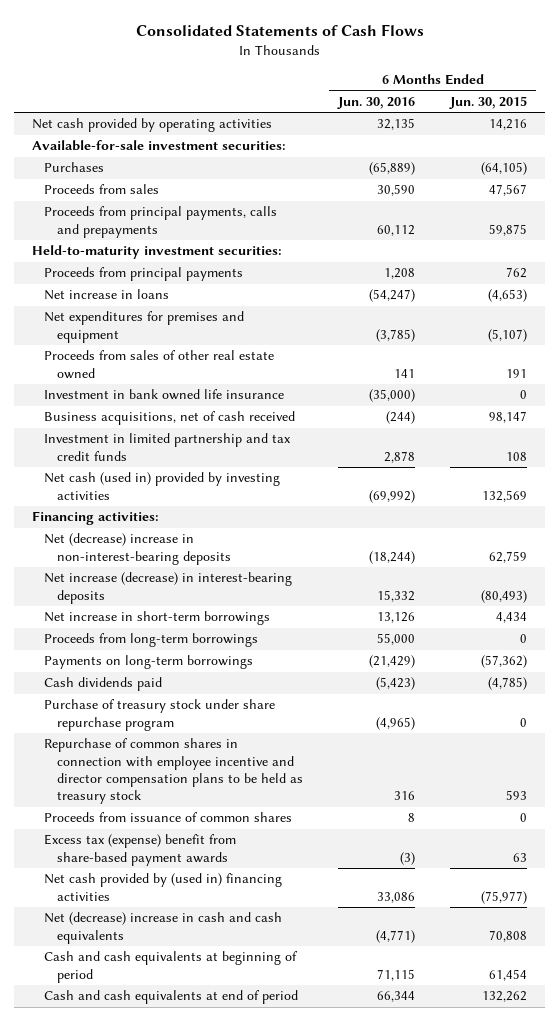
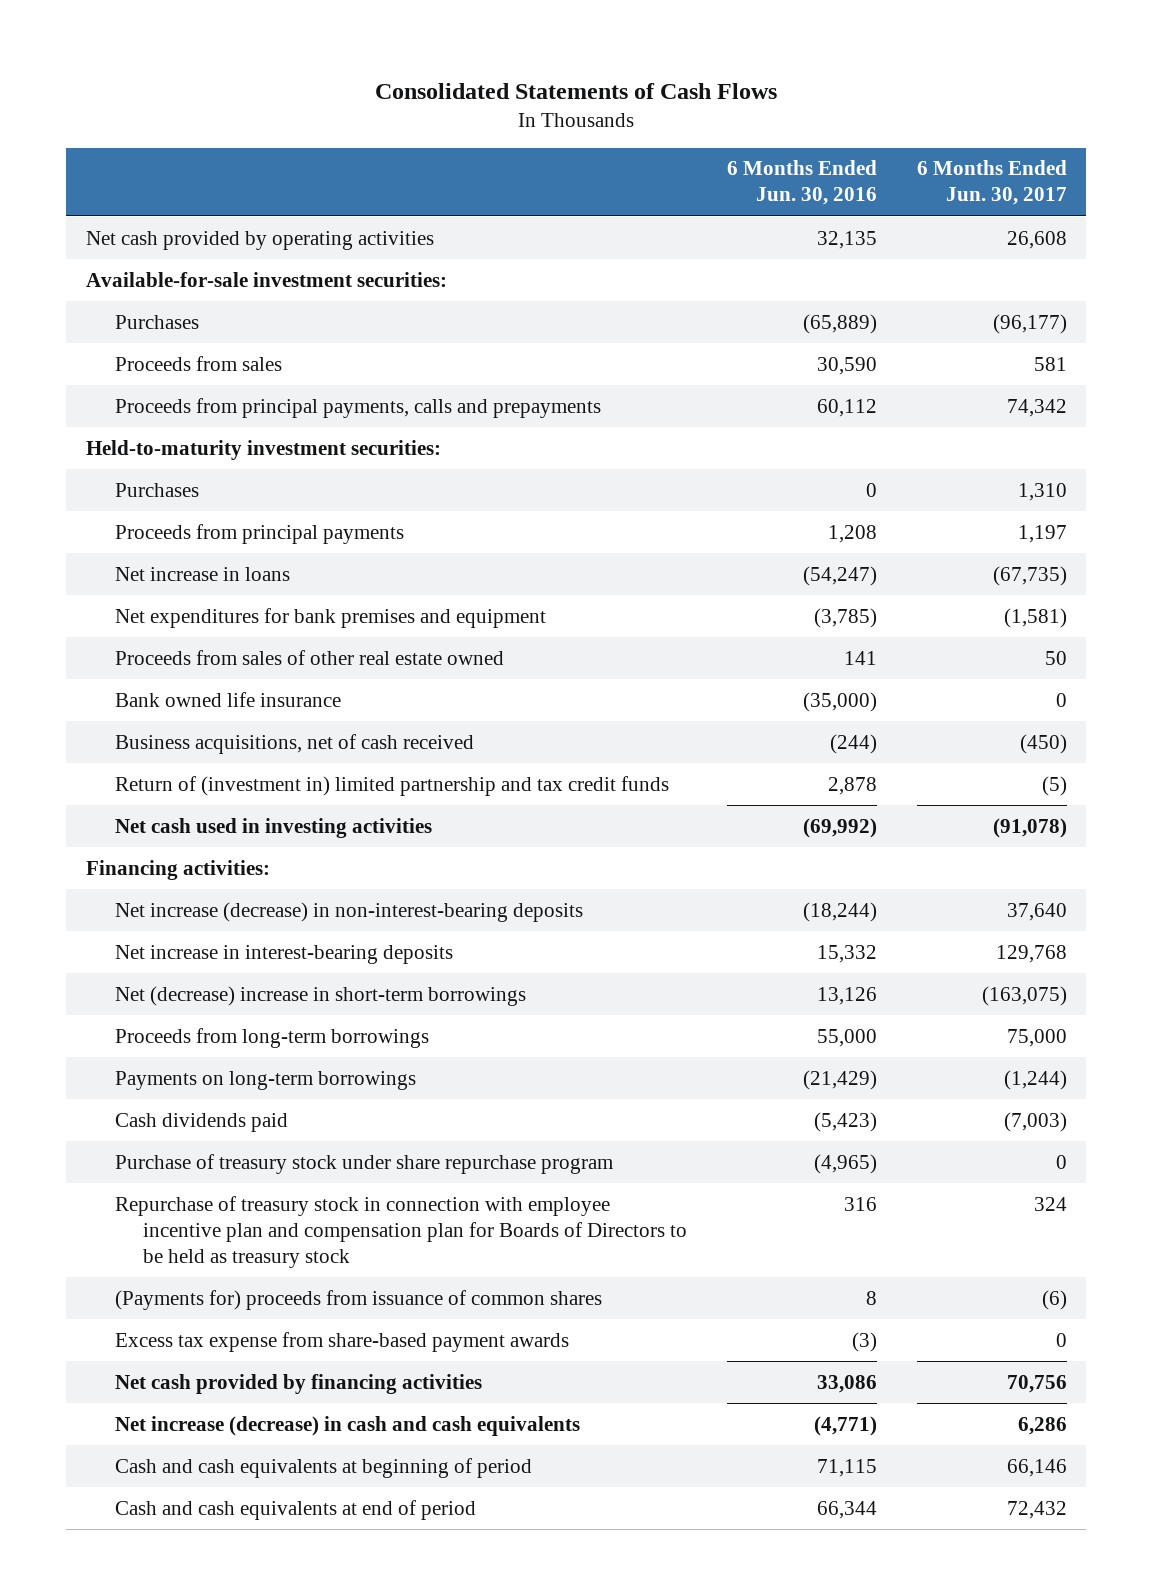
[449,96,528,110] Jun. 30, 2015 -> none
none -> [916,160,1067,206] 6 Months Ended Jun. 30, 2017
none -> [114,482,199,497] Purchases
[44,311,245,343] Net expenditures for premises and equipment -> [114,607,546,628] Net expenditures for bank premises and equipment
[44,389,285,401] Investment in bank owned life insurance -> [114,691,341,707] Bank owned life insurance
[44,433,292,461] Investment in limited partnership and tax credit funds -> [114,775,669,796] Return of (investment in) limited partnership and tax credit funds
[44,472,281,500] Net cash (used in) provided by investing activities -> [114,817,432,838] Net cash used in investing activities
[44,533,232,565] Net (decrease) increase in non-interest-bearing deposits -> [114,901,583,922] Net increase (decrease) in non-interest-bearing deposits
[44,572,293,604] Net increase (decrease) in interest-bearing deposits -> [114,944,453,964] Net increase in interest-bearing deposits
[44,611,271,626] Net increase in short-term borrowings -> [114,985,526,1006] Net (decrease) increase in short-term borrowings
[44,738,304,805] Repurchase of common shares in connection with employee incentive and director compensation plans to be held as treasury stock -> [114,1195,688,1268] Repurchase of treasury stock in connection with employee incentive plan and compensation plan for Boards of Directors to be held as treasury stock
[44,812,293,823] Proceeds from issuance of common shares -> [114,1289,602,1310] (Payments for) proceeds from issuance of common shares
[44,834,237,866] Excess tax (expense) benefit from share-based payment awards -> [114,1331,569,1352] Excess tax expense from share-based payment awards
[44,873,283,901] Net cash provided by (used in) financing activities -> [114,1373,482,1394] Net cash provided by financing activities
[44,912,283,944] Net (decrease) increase in cash and cash equivalents -> [114,1415,580,1436] Net increase (decrease) in cash and cash equivalents

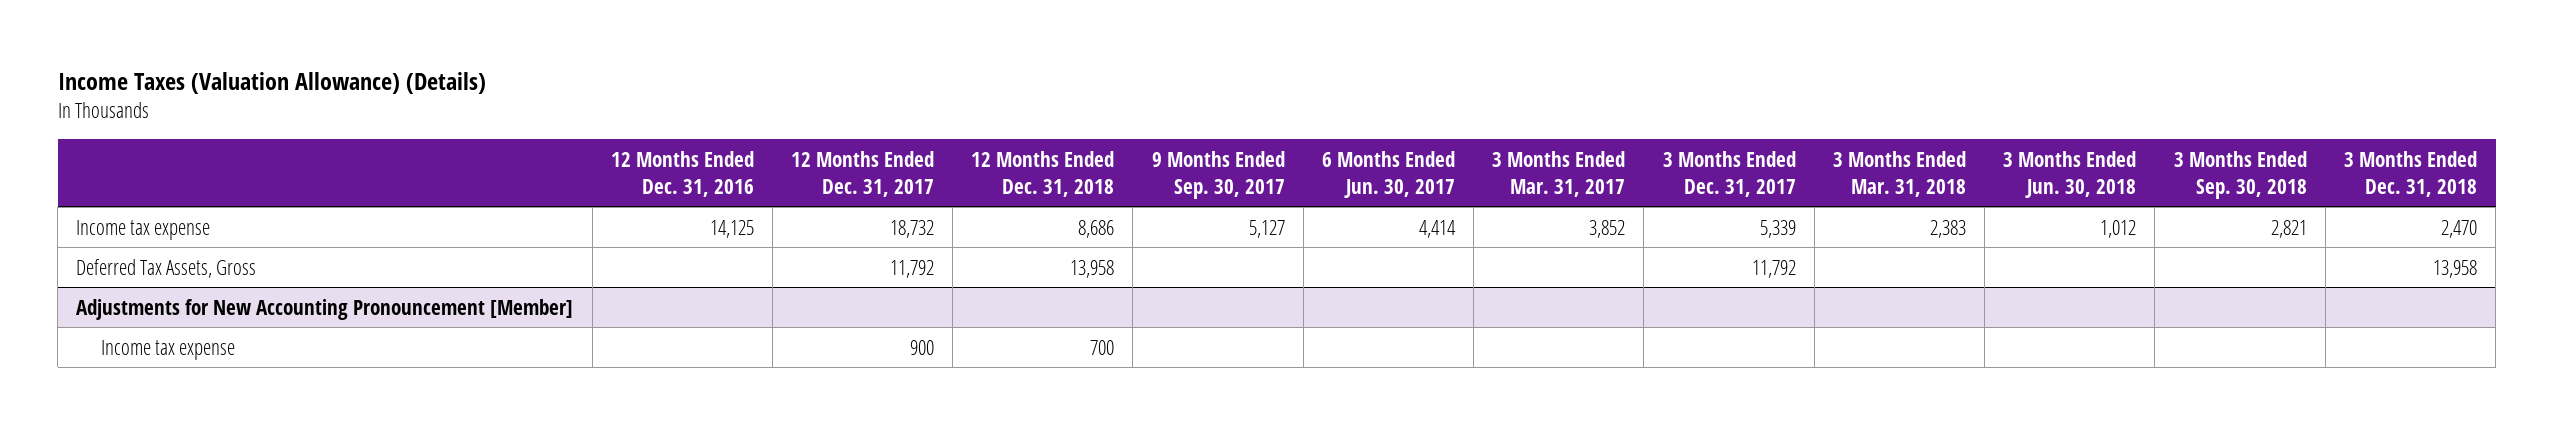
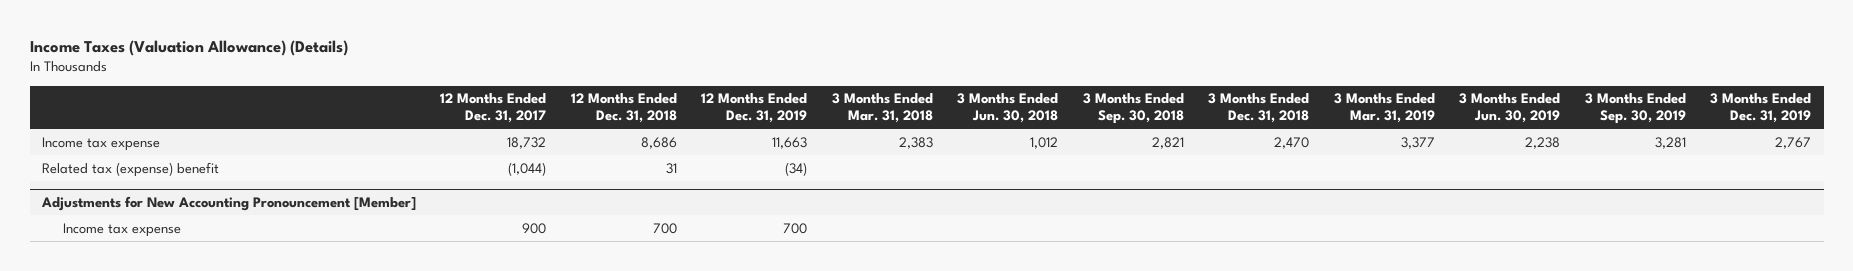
[610,150,754,197] 12 Months Ended Dec. 31, 2016 -> none
[1151,150,1285,199] 9 Months Ended Sep. 30, 2017 -> none
[1321,150,1455,198] 6 Months Ended Jun. 30, 2017 -> none
[1492,150,1626,197] 3 Months Ended Mar. 31, 2017 -> none
[1662,150,1796,197] 3 Months Ended Dec. 31, 2017 -> none
none -> [701,93,808,124] 12 Months Ended Dec. 31, 2019
none -> [1333,93,1435,124] 3 Months Ended Mar. 31, 2019
none -> [1459,93,1561,124] 3 Months Ended Jun. 30, 2019
none -> [1584,93,1686,125] 3 Months Ended Sep. 30, 2019
none -> [1710,93,1812,124] 3 Months Ended Dec. 31, 2019
[76,258,257,278] Deferred Tax Assets, Gross -> none
none -> [41,161,219,177] Related tax (expense) benefit

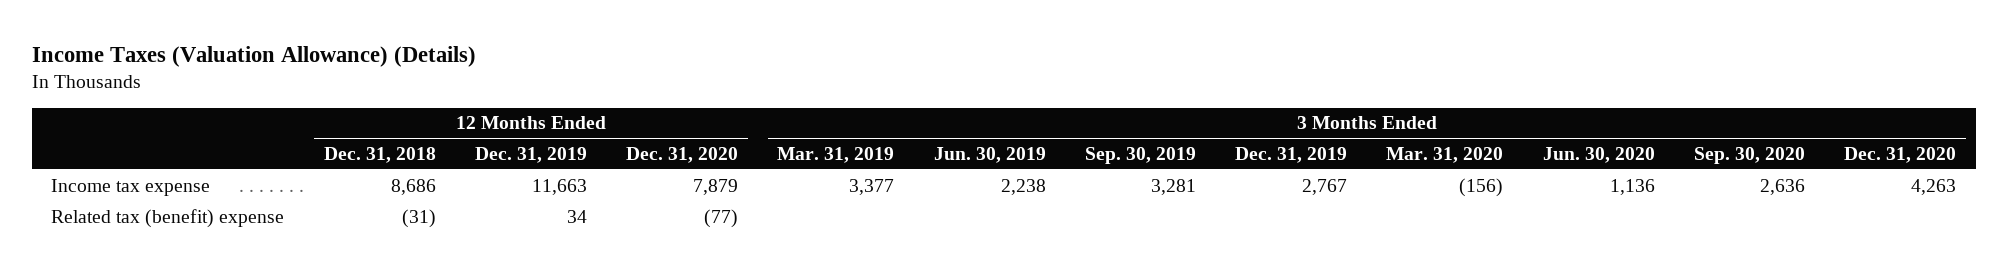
[440,93,547,124] 12 Months Ended Dec. 31, 2017 -> none
[831,93,933,124] 3 Months Ended Mar. 31, 2018 -> none
[957,93,1059,124] 3 Months Ended Jun. 30, 2018 -> none
[1082,93,1184,125] 3 Months Ended Sep. 30, 2018 -> none
[1208,93,1310,124] 3 Months Ended Dec. 31, 2018 -> none
none -> [626,146,739,163] Dec. 31, 2020
none -> [1386,146,1504,163] Mar. 31, 2020
none -> [1542,146,1655,163] Jun. 30, 2020
none -> [1693,146,1805,164] Sep. 30, 2020
none -> [1844,146,1957,163] Dec. 31, 2020
[40,195,416,211] Adjustments for New Accounting Pronouncement [Member] -> none
[63,222,182,237] Income tax expense -> none
[41,161,219,177] Related tax (expense) benefit -> [51,208,285,228] Related tax (benefit) expense
[665,162,677,174] 31 -> [401,208,436,228] (31)
[785,161,808,176] (34) -> [566,209,587,223] 34

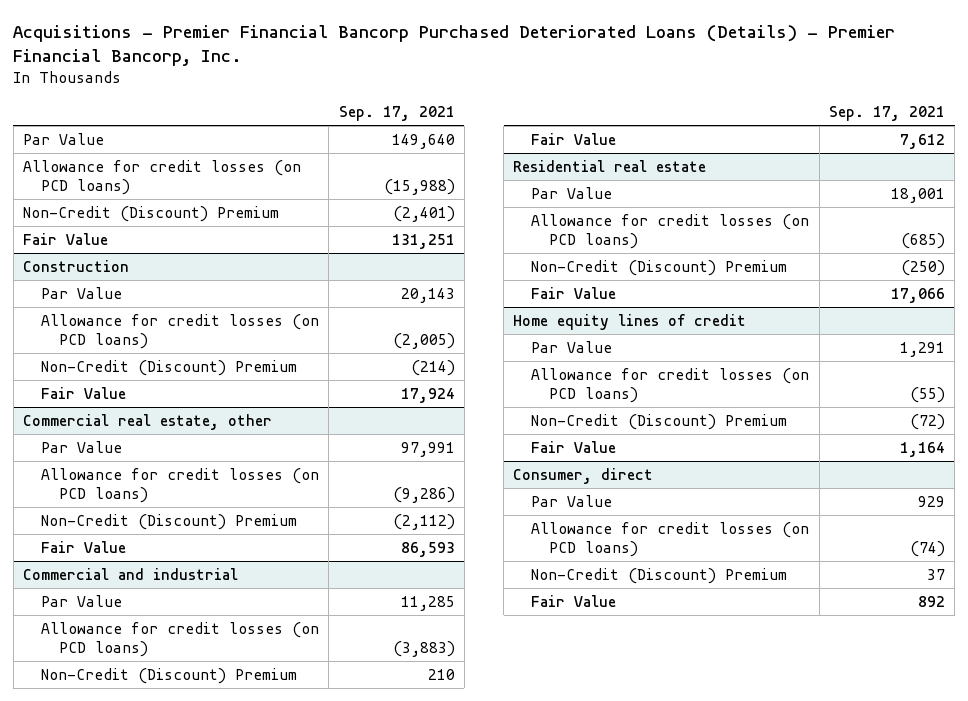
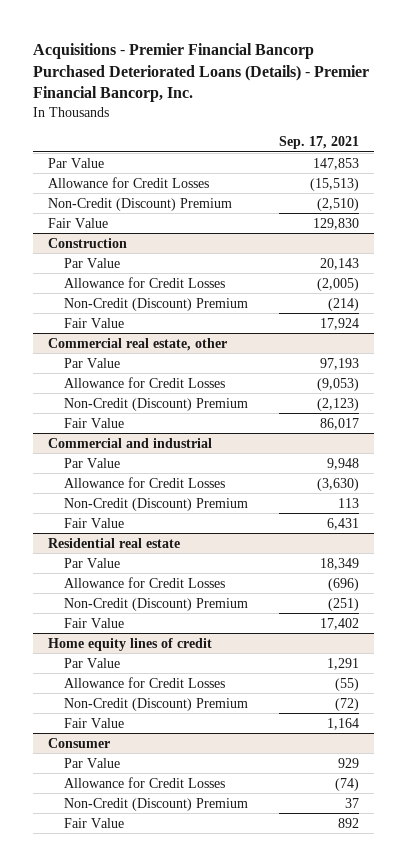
[391,133,455,149] 149,640 -> [312,157,359,170] 147,853
[23,159,302,195] Allowance for credit losses (on PCD loans) -> [48,176,210,188] Allowance for Credit Losses
[383,178,455,195] (15,988) -> [309,177,359,191] (15,513)
[392,205,455,222] (2,401) -> [316,197,359,211] (2,510)
[391,233,455,249] 131,251 -> [312,217,359,230] 129,830
[40,313,319,349] Allowance for credit losses (on PCD loans) -> [63,276,225,288] Allowance for Credit Losses
[400,441,455,457] 97,991 -> [319,357,359,370] 97,193
[40,467,319,503] Allowance for credit losses (on PCD loans) -> [63,376,225,388] Allowance for Credit Losses
[392,486,455,503] (9,286) -> [316,377,359,391] (9,053)
[392,513,455,530] (2,112) -> [316,397,359,411] (2,123)
[400,541,455,557] 86,593 -> [319,417,359,430] 86,017
[400,595,455,611] 11,285 -> [326,457,359,470] 9,948
[40,621,319,657] Allowance for credit losses (on PCD loans) -> [63,476,225,488] Allowance for Credit Losses
[392,640,455,657] (3,883) -> [316,477,359,491] (3,630)
[427,668,455,680] 210 -> [337,497,359,508] 113
[900,133,946,149] 7,612 -> [326,517,359,530] 6,431
[891,187,946,203] 18,001 -> [319,557,359,570] 18,349
[531,213,810,249] Allowance for credit losses (on PCD loans) -> [63,576,225,588] Allowance for Credit Losses
[901,232,946,249] (685) -> [327,577,359,591] (696)
[901,259,946,276] (250) -> [327,597,359,611] (251)
[891,287,946,303] 17,066 -> [319,617,359,630] 17,402
[531,367,810,403] Allowance for credit losses (on PCD loans) -> [63,676,225,688] Allowance for Credit Losses
[513,467,654,484] Consumer, direct -> [48,737,111,748] Consumer
[531,521,810,557] Allowance for credit losses (on PCD loans) -> [63,776,225,788] Allowance for Credit Losses

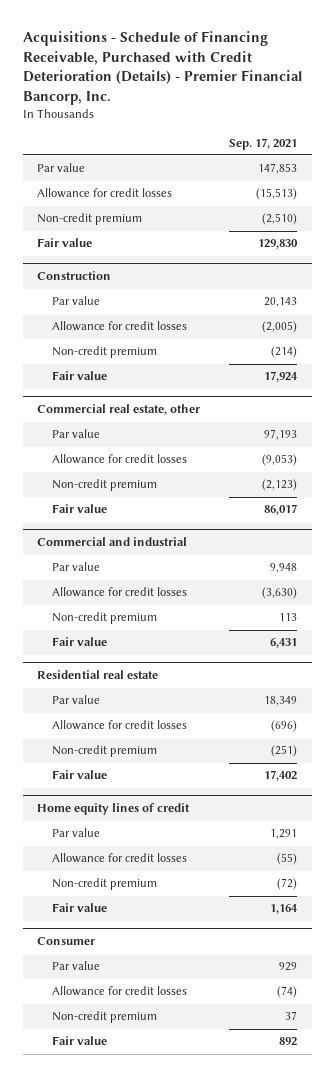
[32,42,369,103] Acquisitions - Premier Financial Bancorp Purchased Deteriorated Loans (Details) - Premier Financial Bancorp, Inc. -> [22,31,302,105] Acquisitions - Schedule of Financing Receivable, Purchased with Credit Deterioration (Details) - Premier Financial Bancorp, Inc.
[48,157,105,168] Par Value -> [37,163,86,173] Par value
[48,176,210,188] Allowance for Credit Losses -> [37,188,173,199] Allowance for credit losses
[48,197,233,211] Non-Credit (Discount) Premium -> [37,213,143,226] Non-credit premium
[48,217,109,228] Fair Value -> [37,238,93,248] Fair value
[63,257,120,268] Par Value -> [52,296,101,306] Par value
[63,276,225,288] Allowance for Credit Losses -> [52,321,188,332] Allowance for credit losses
[63,297,248,311] Non-Credit (Discount) Premium -> [52,346,158,359] Non-credit premium
[63,317,124,328] Fair Value -> [52,371,108,381] Fair value
[63,357,120,368] Par Value -> [52,429,101,439] Par value
[63,376,225,388] Allowance for Credit Losses -> [52,454,188,465] Allowance for credit losses
[63,397,248,411] Non-Credit (Discount) Premium -> [52,479,158,492] Non-credit premium
[63,417,124,428] Fair Value -> [52,504,108,514] Fair value
[63,457,120,468] Par Value -> [52,562,101,572] Par value
[63,476,225,488] Allowance for Credit Losses -> [52,587,188,598] Allowance for credit losses
[63,497,248,511] Non-Credit (Discount) Premium -> [52,612,158,625] Non-credit premium
[63,517,124,528] Fair Value -> [52,637,108,647] Fair value
[63,557,120,568] Par Value -> [52,695,101,705] Par value
[63,576,225,588] Allowance for Credit Losses -> [52,720,188,731] Allowance for credit losses
[63,597,248,611] Non-Credit (Discount) Premium -> [52,745,158,758] Non-credit premium
[63,617,124,628] Fair Value -> [52,770,108,780] Fair value
[63,657,120,668] Par Value -> [52,828,101,838] Par value
[63,676,225,688] Allowance for Credit Losses -> [52,853,188,864] Allowance for credit losses
[63,697,248,711] Non-Credit (Discount) Premium -> [52,878,158,891] Non-credit premium
[63,717,124,728] Fair Value -> [52,903,108,913] Fair value
[63,757,120,768] Par Value -> [52,961,101,971] Par value
[63,776,225,788] Allowance for Credit Losses -> [52,986,188,997] Allowance for credit losses
[63,797,248,811] Non-Credit (Discount) Premium -> [52,1011,158,1024] Non-credit premium
[63,817,124,828] Fair Value -> [52,1036,108,1046] Fair value

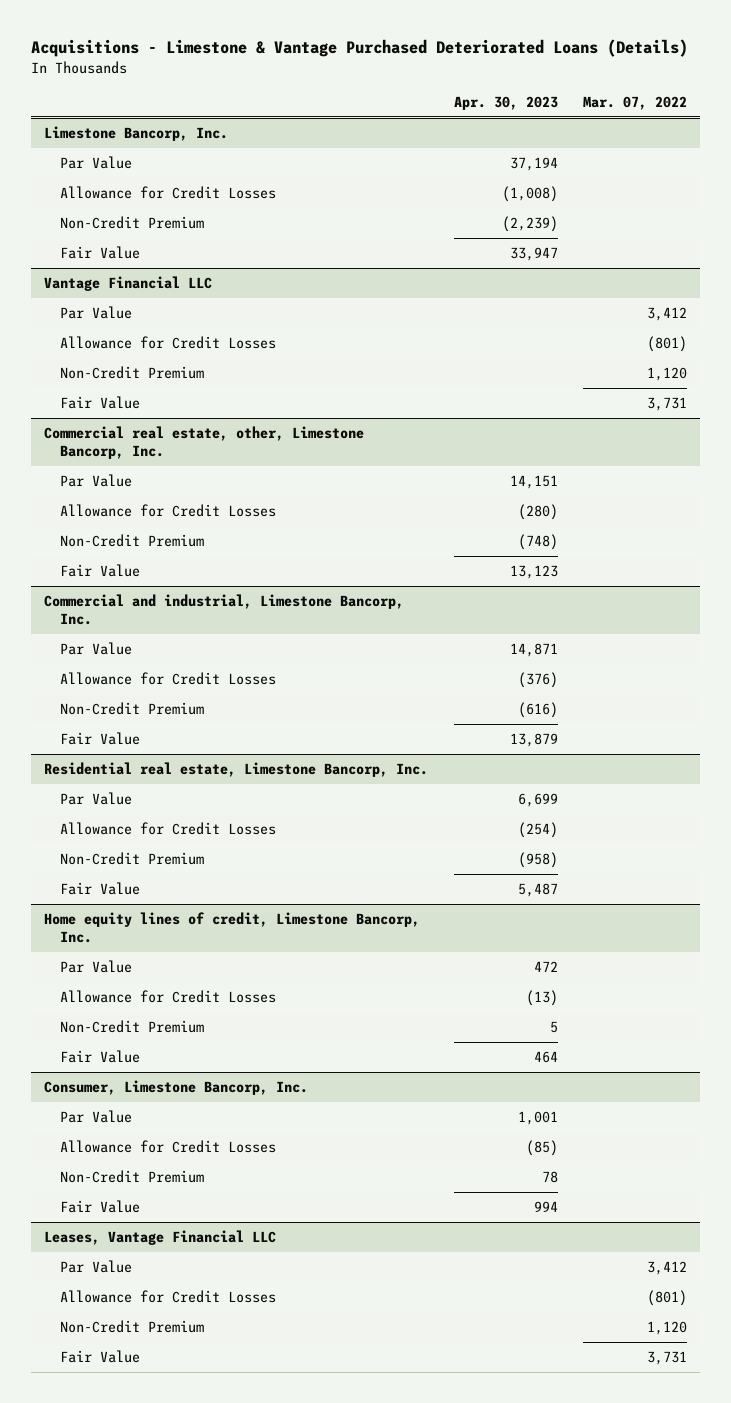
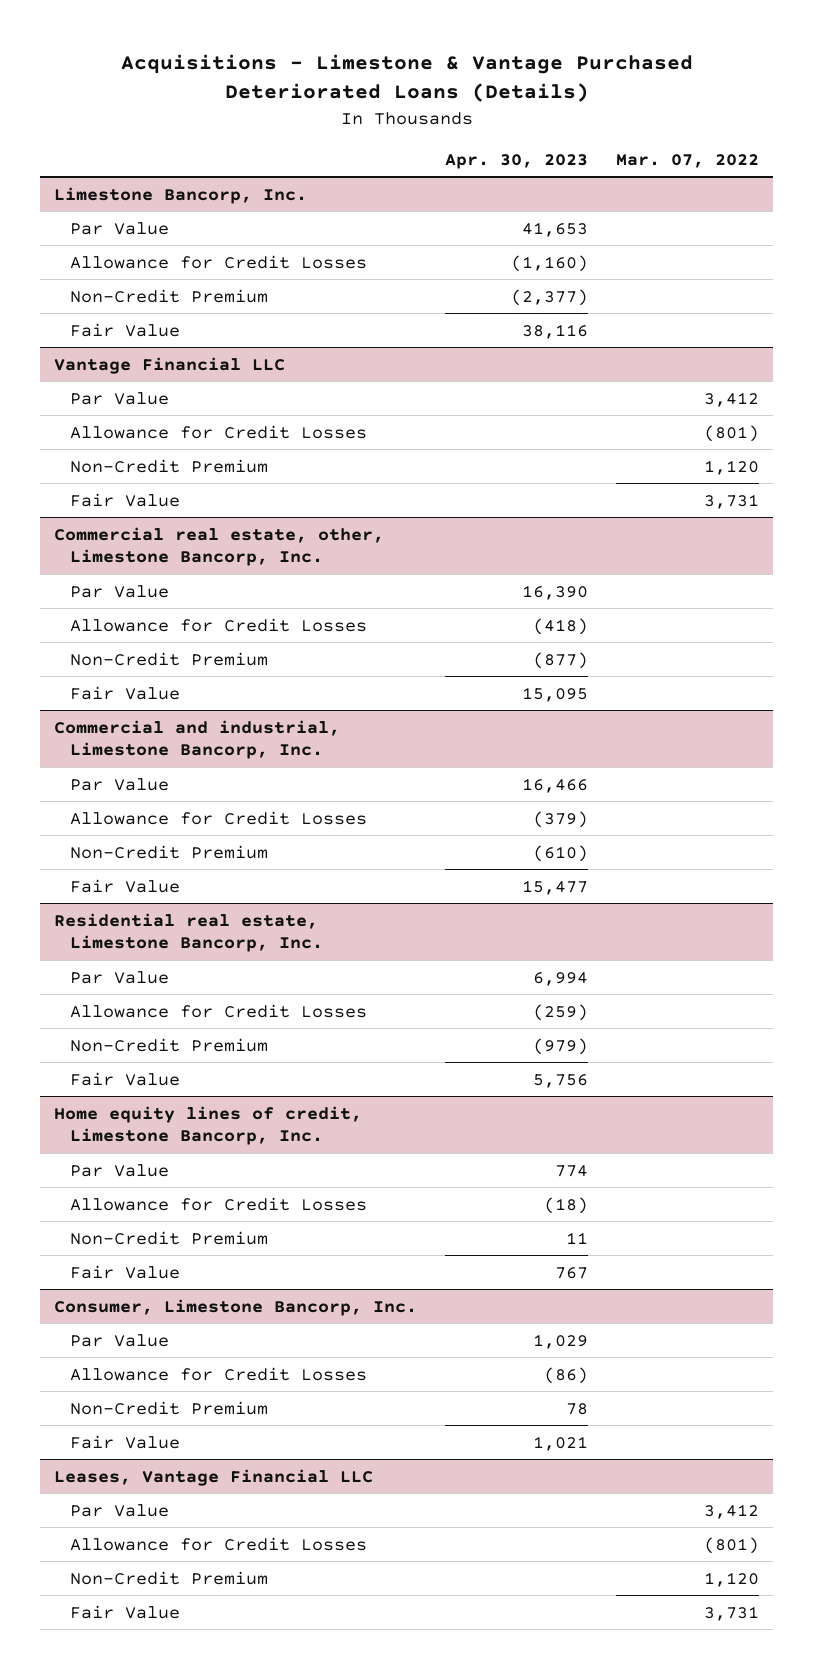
[509,156,558,171] 37,194 -> [522,221,589,237] 41,653
[501,185,558,202] (1,008) -> [511,254,589,272] (1,160)
[501,215,558,232] (2,239) -> [511,288,589,306] (2,377)
[509,246,558,261] 33,947 -> [522,323,589,339] 38,116
[509,474,558,489] 14,151 -> [522,584,589,600] 16,390
[517,503,558,520] (280) -> [533,617,589,635] (418)
[517,533,558,550] (748) -> [533,651,589,669] (877)
[509,564,558,579] 13,123 -> [522,686,589,702] 15,095
[509,642,558,657] 14,871 -> [522,777,589,793] 16,466
[517,671,558,688] (376) -> [533,810,589,828] (379)
[517,701,558,718] (616) -> [533,844,589,862] (610)
[509,732,558,747] 13,879 -> [522,879,589,895] 15,477
[517,792,558,807] 6,699 -> [533,971,589,986] 6,994
[517,821,558,838] (254) -> [533,1003,589,1021] (259)
[517,851,558,868] (958) -> [533,1037,589,1055] (979)
[517,882,558,897] 5,487 -> [533,1073,589,1088] 5,756
[533,960,558,972] 472 -> [555,1164,589,1177] 774
[525,989,558,1006] (13) -> [544,1196,589,1214] (18)
[549,1020,558,1033] 5 -> [566,1231,589,1244] 11
[533,1050,558,1063] 464 -> [555,1266,589,1279] 767
[517,1110,558,1125] 1,001 -> [533,1333,589,1349] 1,029
[525,1139,558,1156] (85) -> [544,1366,589,1384] (86)
[533,1200,558,1212] 994 -> [533,1435,589,1451] 1,021

